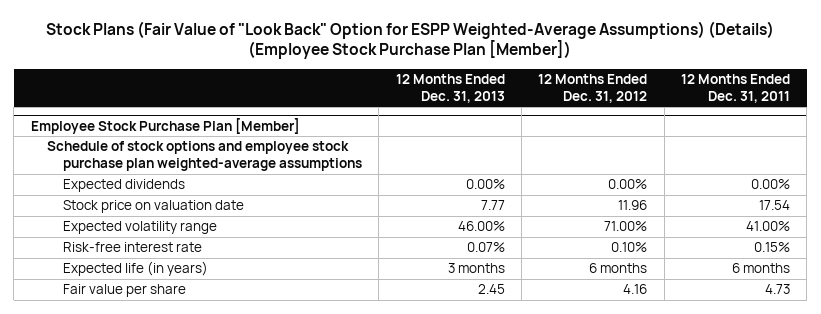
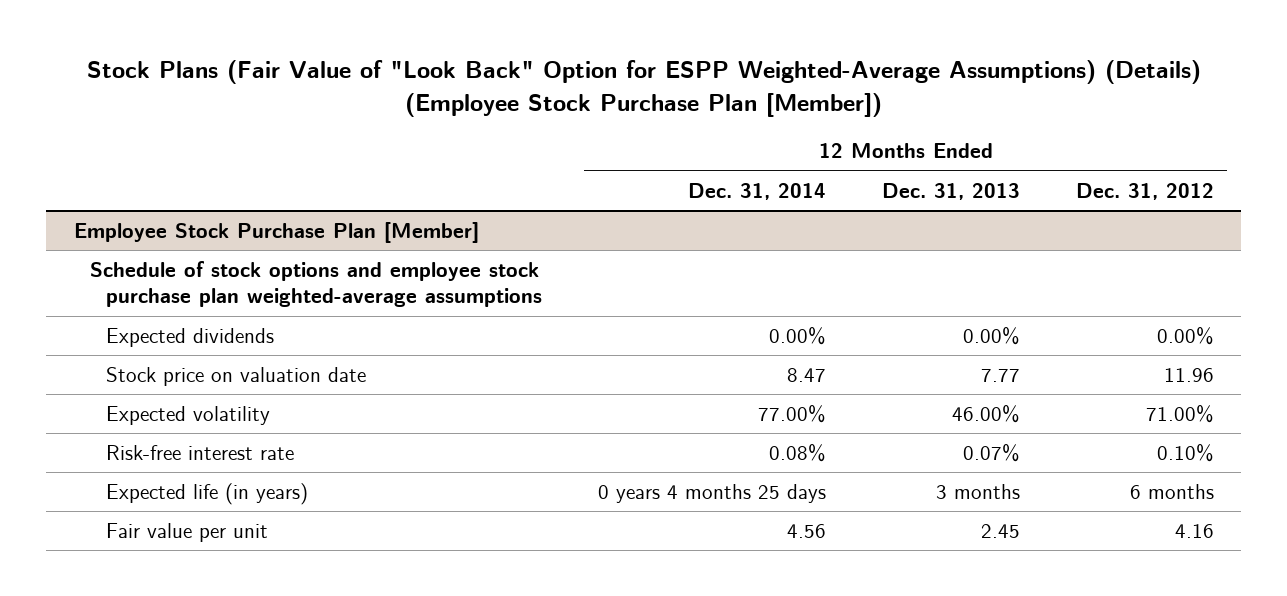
[680,73,790,103] 12 Months Ended Dec. 31, 2011 -> none
none -> [688,182,827,200] Dec. 31, 2014
[62,221,217,235] Expected volatility range -> [106,406,271,426] Expected volatility
[62,284,186,298] Fair value per share -> [106,523,269,543] Fair value per unit

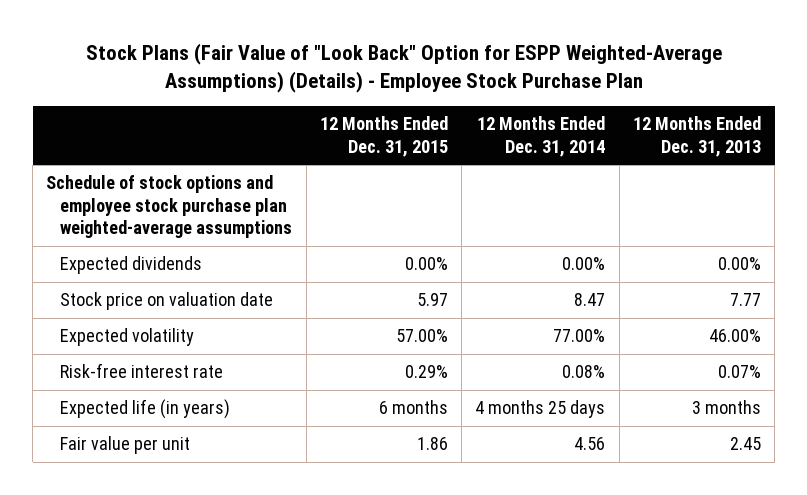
[86,60,1201,117] Stock Plans (Fair Value of "Look Back" Option for ESPP Weighted-Average Assumptions) (Details) (Employee Stock Purchase Plan [Member]) -> [85,43,722,94] Stock Plans (Fair Value of "Look Back" Option for ESPP Weighted-Average Assumptions) (Details) - Employee Stock Purchase Plan
[1075,182,1214,200] Dec. 31, 2012 -> none
none -> [319,116,448,158] 12 Months Ended Dec. 31, 2015
[73,222,479,244] Employee Stock Purchase Plan [Member] -> none
[598,484,827,504] 0 years 4 months 25 days -> [475,400,606,419] 4 months 25 days

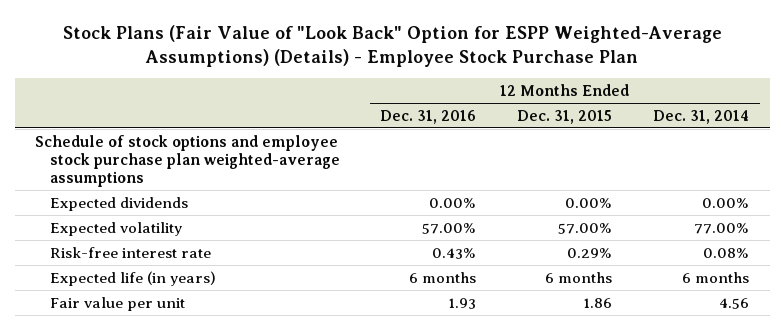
[632,116,761,158] 12 Months Ended Dec. 31, 2013 -> none
none -> [380,109,477,124] Dec. 31, 2016
[60,292,274,311] Stock price on valuation date -> none
[475,400,606,419] 4 months 25 days -> [682,271,750,283] 6 months

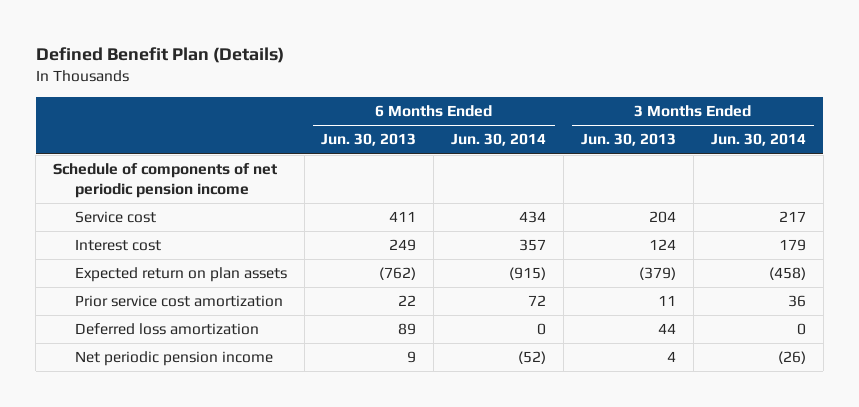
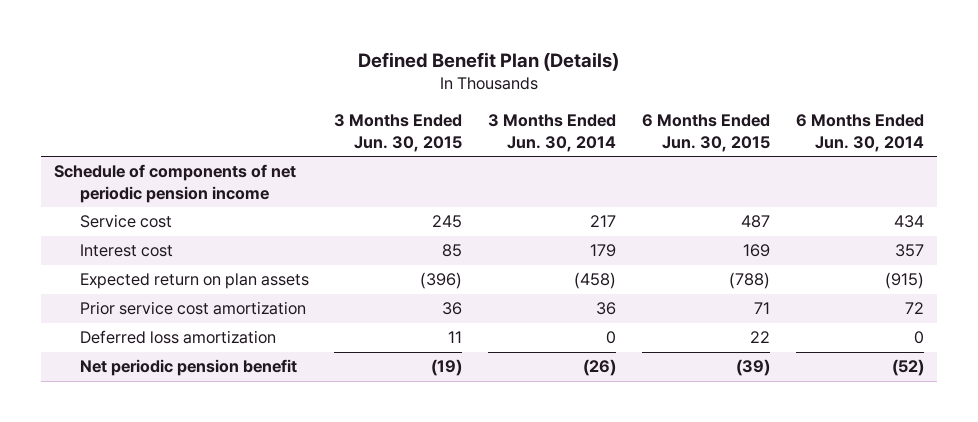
[321,133,417,147] Jun. 30, 2013 -> none
[580,133,676,147] Jun. 30, 2013 -> none
none -> [334,114,463,152] 3 Months Ended Jun. 30, 2015
none -> [641,114,770,152] 6 Months Ended Jun. 30, 2015
[74,351,273,367] Net periodic pension income -> [79,359,297,377] Net periodic pension benefit

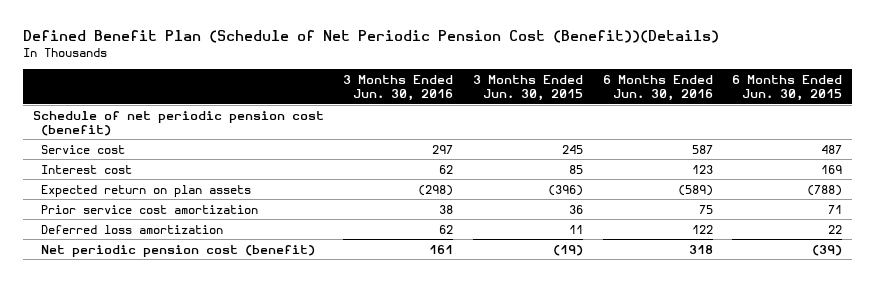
[357,51,619,71] Defined Benefit Plan (Details) -> [22,30,719,44] Defined Benefit Plan (Schedule of Net Periodic Pension Cost (Benefit))(Details)
[488,114,617,152] 3 Months Ended Jun. 30, 2014 -> none
[795,114,924,152] 6 Months Ended Jun. 30, 2014 -> none
none -> [343,74,454,102] 3 Months Ended Jun. 30, 2016
none -> [602,74,713,102] 6 Months Ended Jun. 30, 2016
[54,164,297,203] Schedule of components of net periodic pension income -> [32,110,324,136] Schedule of net periodic pension cost (benefit)
[79,359,297,377] Net periodic pension benefit -> [41,244,316,257] Net periodic pension cost (benefit)

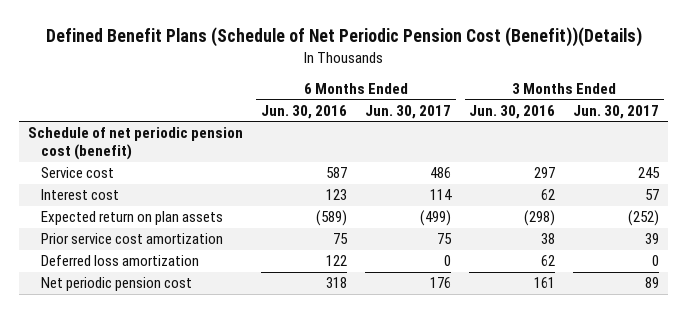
[22,30,719,44] Defined Benefit Plan (Schedule of Net Periodic Pension Cost (Benefit))(Details) -> [45,27,642,48] Defined Benefit Plans (Schedule of Net Periodic Pension Cost (Benefit))(Details)
[472,74,583,102] 3 Months Ended Jun. 30, 2015 -> none
[732,74,843,102] 6 Months Ended Jun. 30, 2015 -> none
none -> [365,104,452,119] Jun. 30, 2017
none -> [573,104,660,119] Jun. 30, 2017
[41,244,316,257] Net periodic pension cost (benefit) -> [40,277,192,292] Net periodic pension cost

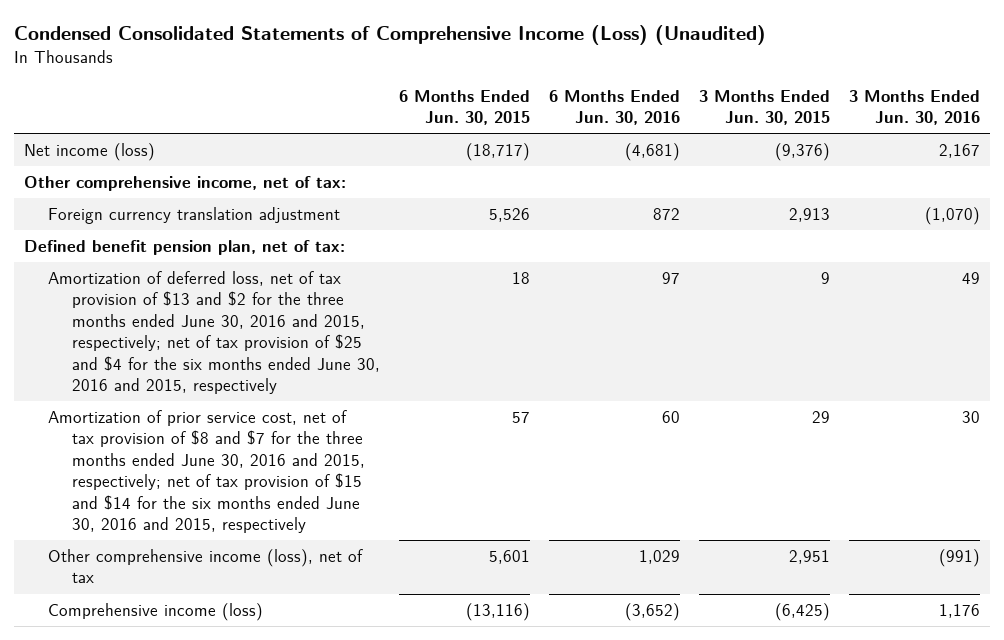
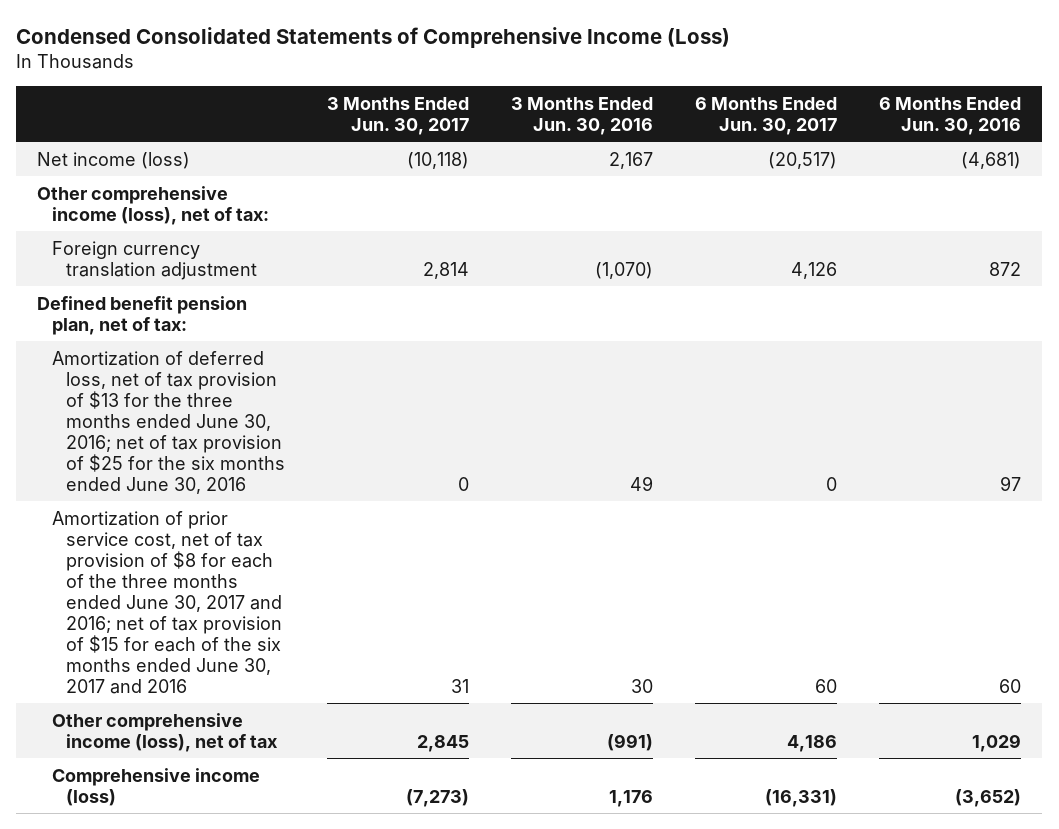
[14,25,767,46] Condensed Consolidated Statements of Comprehensive Income (Loss) (Unaudited) -> [16,27,731,49] Condensed Consolidated Statements of Comprehensive Income (Loss)
[398,89,530,126] 6 Months Ended Jun. 30, 2015 -> none
[699,89,831,126] 3 Months Ended Jun. 30, 2015 -> none
none -> [327,96,470,135] 3 Months Ended Jun. 30, 2017
none -> [695,96,838,135] 6 Months Ended Jun. 30, 2017
[23,175,346,191] Other comprehensive income, net of tax: -> [37,185,269,225] Other comprehensive income (loss), net of tax:
[47,270,380,395] Amortization of deferred loss, net of tax provision of $13 and $2 for the three months ended June 30, 2016 and 2015, respectively; net of tax provision of $25 and $4 for the six months ended June 30, 2016 and 2015, respectively -> [51,350,286,494] Amortization of deferred loss, net of tax provision of $13 for the three months ended June 30, 2016; net of tax provision of $25 for the six months ended June 30, 2016
[47,409,365,534] Amortization of prior service cost, net of tax provision of $8 and $7 for the three months ended June 30, 2016 and 2015, respectively; net of tax provision of $15 and $14 for the six months ended June 30, 2016 and 2015, respectively -> [51,510,283,694] Amortization of prior service cost, net of tax provision of $8 for each of the three months ended June 30, 2017 and 2016; net of tax provision of $15 for each of the six months ended June 30, 2017 and 2016

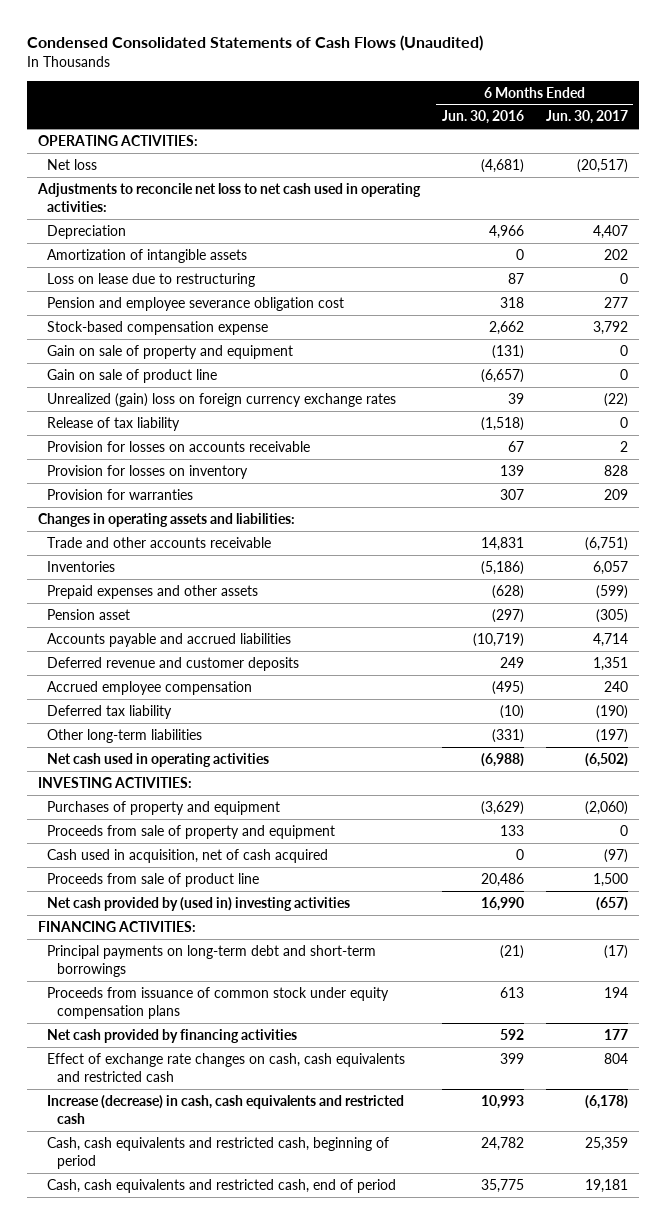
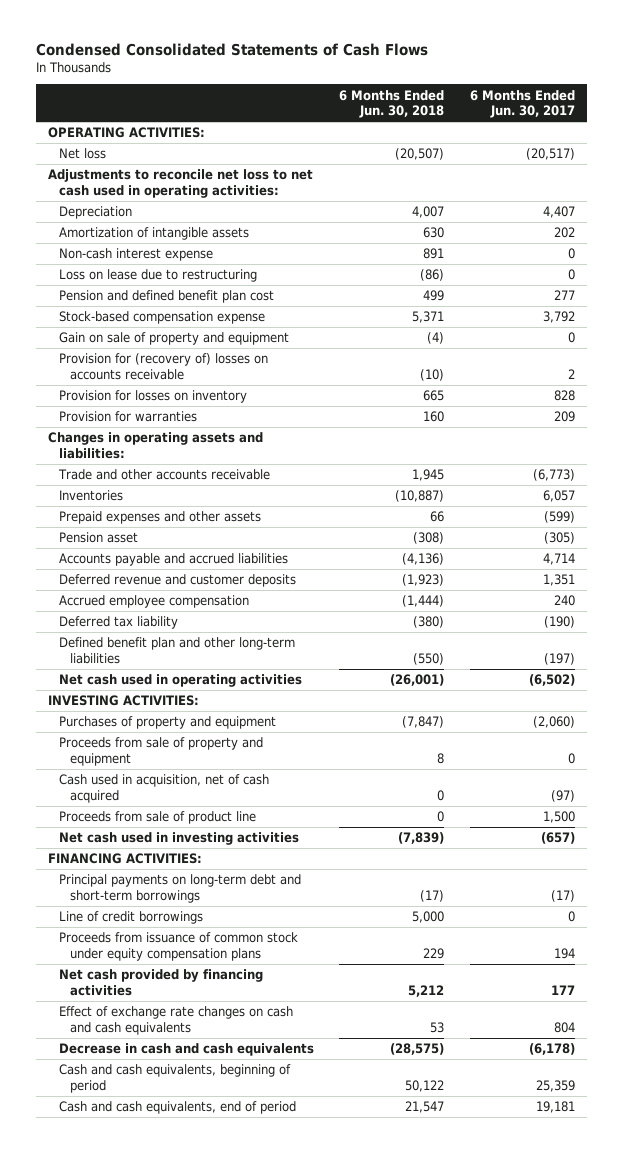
[26,35,483,52] Condensed Consolidated Statements of Cash Flows (Unaudited) -> [35,42,428,56] Condensed Consolidated Statements of Cash Flows
[441,110,524,125] Jun. 30, 2016 -> none
none -> [339,89,445,119] 6 Months Ended Jun. 30, 2018
none -> [59,248,214,262] Non-cash interest expense
[47,296,345,311] Pension and employee severance obligation cost -> [59,290,275,304] Pension and defined benefit plan cost
[47,368,218,383] Gain on sale of product line -> none
[47,392,397,407] Unrealized (gain) loss on foreign currency exchange rates -> none
[47,416,181,431] Release of tax liability -> none
[47,440,311,452] Provision for losses on accounts receivable -> [59,353,269,381] Provision for (recovery of) losses on accounts receivable
[584,536,628,551] (6,751) -> [532,469,575,482] (6,773)
[47,728,203,743] Other long-term liabilities -> [59,637,296,665] Defined benefit plan and other long-term liabilities
[47,896,351,911] Net cash provided by (used in) investing activities -> [59,832,300,846] Net cash used in investing activities
none -> [59,911,204,925] Line of credit borrowings
[47,1052,406,1082] Effect of exchange rate changes on cash, cash equivalents and restricted cash -> [59,1006,294,1036] Effect of exchange rate changes on cash and cash equivalents
[47,1094,405,1124] Increase (decrease) in cash, cash equivalents and restricted cash -> [59,1043,315,1057] Decrease in cash and cash equivalents
[47,1136,390,1169] Cash, cash equivalents and restricted cash, beginning of period -> [59,1064,292,1094] Cash and cash equivalents, beginning of period
[47,1178,397,1193] Cash, cash equivalents and restricted cash, end of period -> [59,1101,297,1115] Cash and cash equivalents, end of period

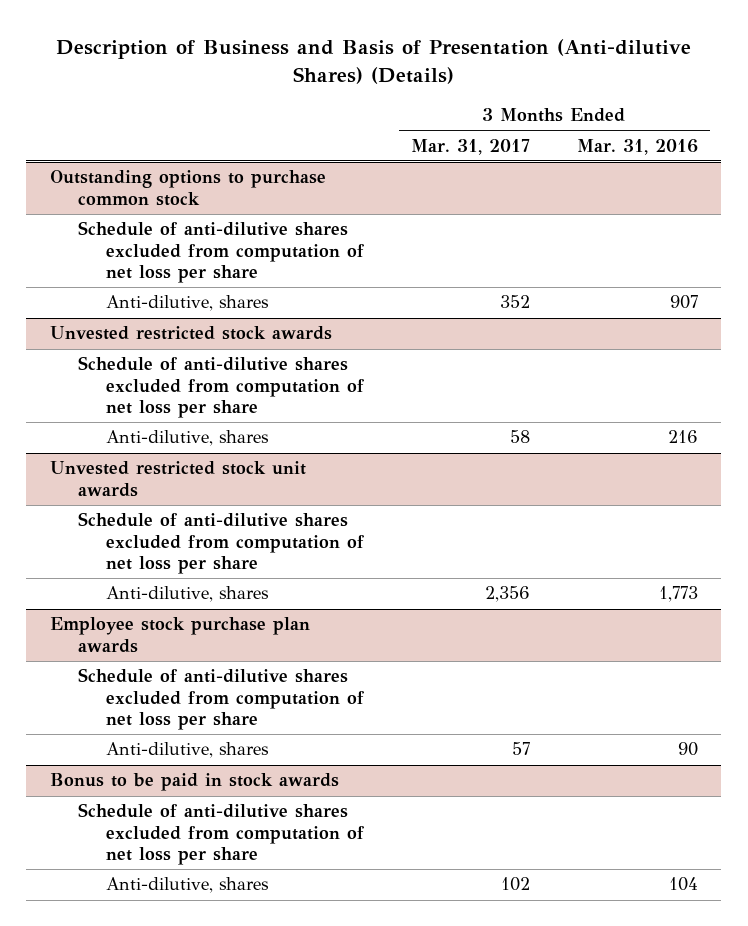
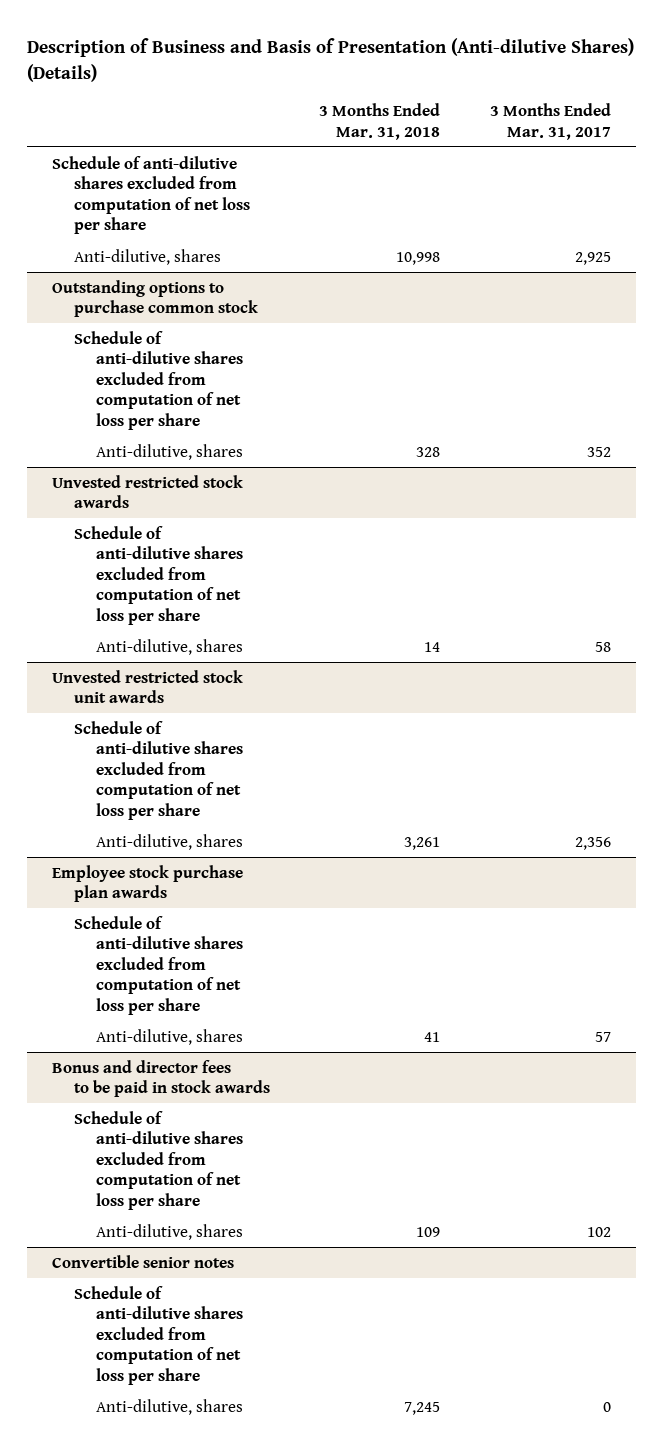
[576,138,698,155] Mar. 31, 2016 -> none
none -> [319,103,441,140] 3 Months Ended Mar. 31, 2018
none -> [51,155,250,235] Schedule of anti-dilutive shares excluded from computation of net loss per share
none -> [73,248,221,265] Anti-dilutive, shares
[49,773,339,792] Bonus to be paid in stock awards -> [51,1059,270,1098] Bonus and director fees to be paid in stock awards
none -> [51,1254,234,1268] Convertible senior notes
none -> [73,1285,243,1385] Schedule of anti-dilutive shares excluded from computation of net loss per share
none -> [95,1398,243,1415] Anti-dilutive, shares

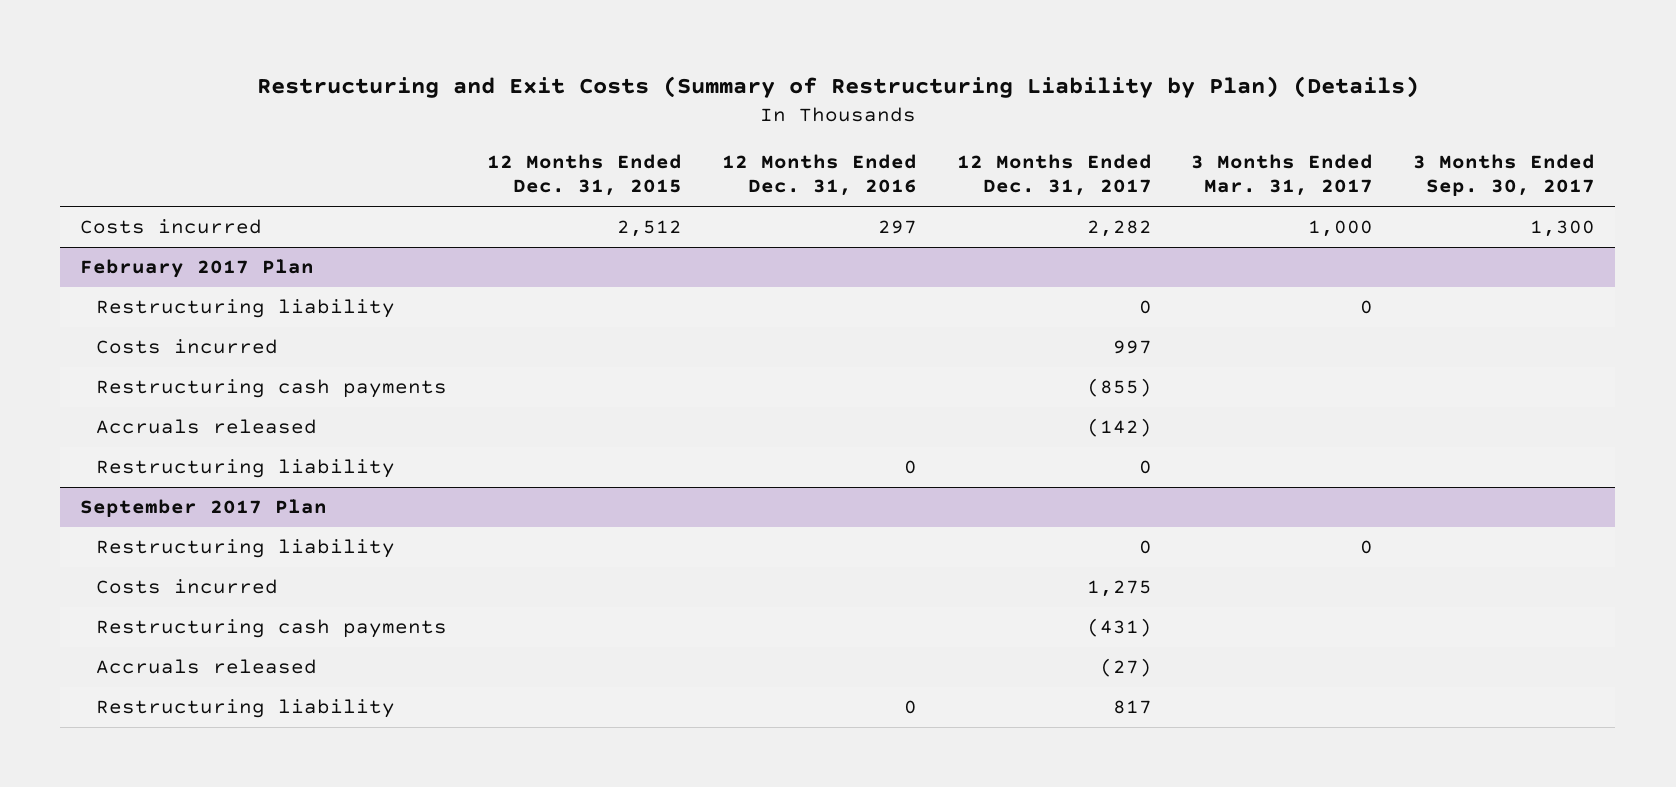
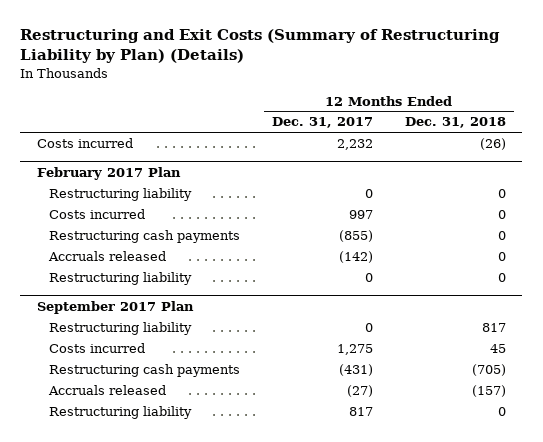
[486,153,682,197] 12 Months Ended Dec. 31, 2015 -> none
[721,153,917,197] 12 Months Ended Dec. 31, 2016 -> none
[1191,153,1374,197] 3 Months Ended Mar. 31, 2017 -> none
[1413,153,1596,197] 3 Months Ended Sep. 30, 2017 -> none
none -> [405,117,507,129] Dec. 31, 2018
[1086,220,1152,238] 2,282 -> [336,139,373,151] 2,232

